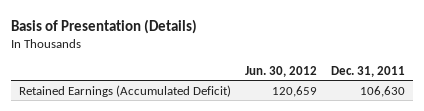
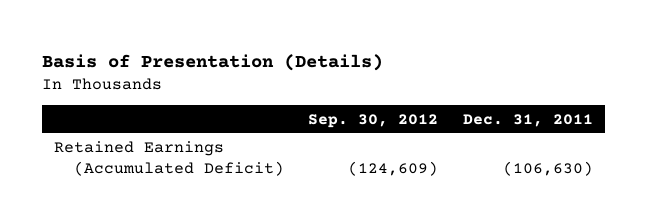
[244,65,317,77] Jun. 30, 2012 -> none
none -> [308,113,439,128] Sep. 30, 2012
[360,85,406,97] 106,630 -> [502,161,593,177] (106,630)

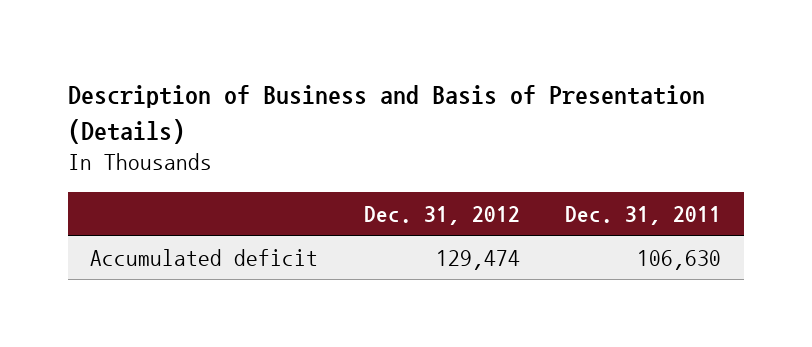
[41,53,383,71] Basis of Presentation (Details) -> [67,85,705,144] Description of Business and Basis of Presentation (Details)
[308,113,439,128] Sep. 30, 2012 -> none
none -> [363,206,520,226] Dec. 31, 2012
[53,141,284,177] Retained Earnings (Accumulated Deficit) -> [90,248,319,266] Accumulated deficit
[502,161,593,177] (106,630) -> [637,249,722,270] 106,630

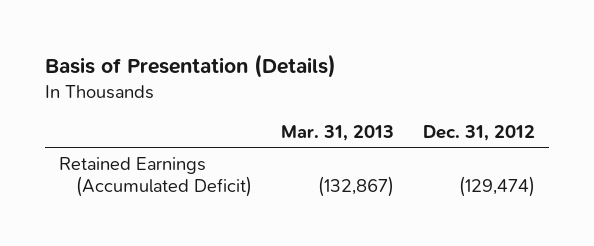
[67,85,705,144] Description of Business and Basis of Presentation (Details) -> [44,54,336,79] Basis of Presentation (Details)
[565,206,722,226] Dec. 31, 2011 -> none
none -> [280,125,394,142] Mar. 31, 2013
[90,248,319,266] Accumulated deficit -> [58,156,253,197] Retained Earnings (Accumulated Deficit)
[435,249,520,270] 129,474 -> [458,175,535,197] (129,474)

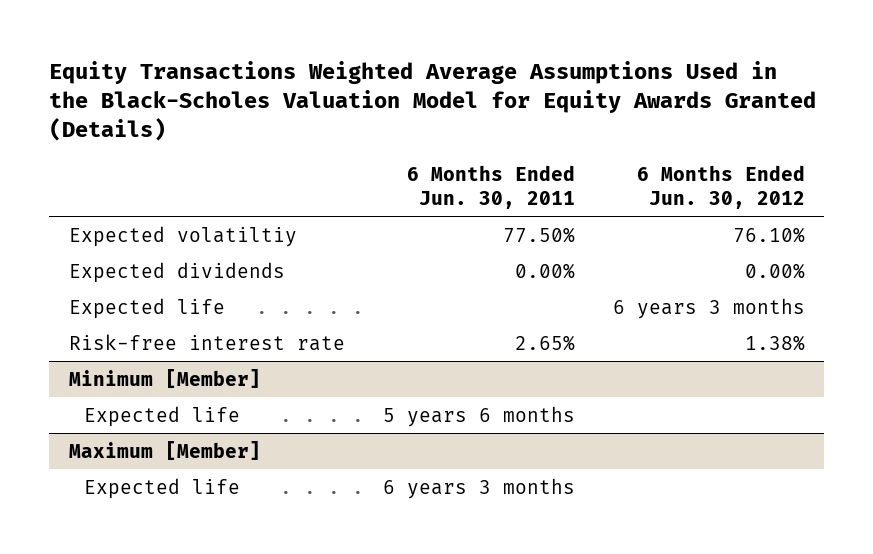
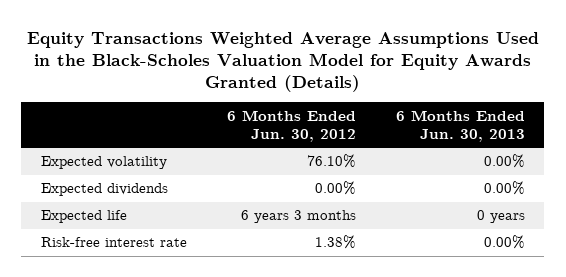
[406,164,575,209] 6 Months Ended Jun. 30, 2011 -> none
none -> [395,109,525,142] 6 Months Ended Jun. 30, 2013
[68,225,297,247] Expected volatiltiy -> [41,156,168,170] Expected volatility
[68,368,261,388] Minimum [Member] -> none
[84,405,241,427] Expected life -> none
[68,440,261,460] Maximum [Member] -> none
[84,477,241,499] Expected life -> none

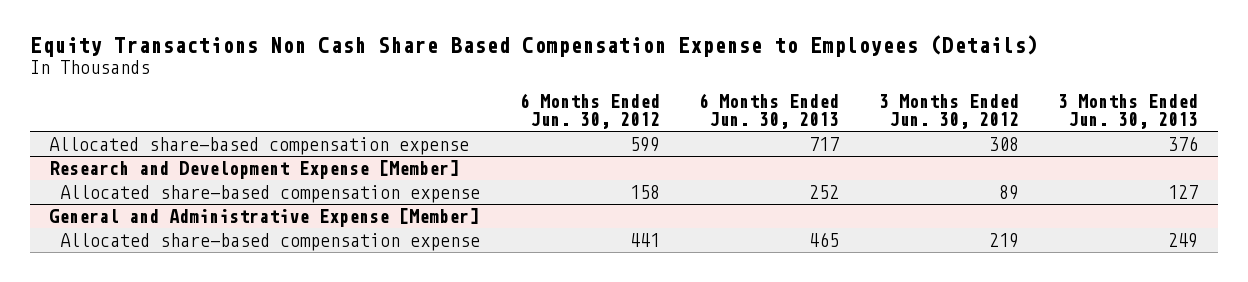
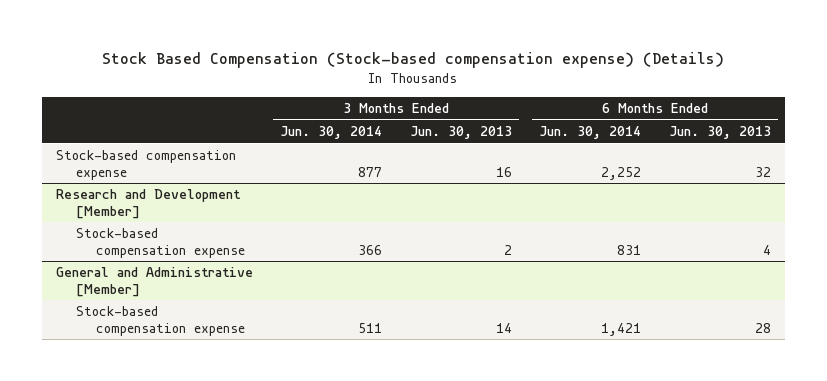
[29,35,1038,58] Equity Transactions Non Cash Share Based Compensation Expense to Employees (Details) -> [102,51,725,68] Stock Based Compensation (Stock-based compensation expense) (Details)
[519,93,660,130] 6 Months Ended Jun. 30, 2012 -> none
[878,94,1019,130] 3 Months Ended Jun. 30, 2012 -> none
none -> [280,126,383,140] Jun. 30, 2014
none -> [539,126,642,140] Jun. 30, 2014
[49,137,470,156] Allocated share-based compensation expense -> [55,150,236,180] Stock-based compensation expense
[809,137,840,152] 717 -> [754,166,771,177] 32
[1168,136,1199,152] 376 -> [495,166,512,177] 16
[49,160,460,180] Research and Development Expense [Member] -> [55,189,241,219] Research and Development [Member]
[60,185,481,204] Allocated share-based compensation expense -> [76,228,246,258] Stock-based compensation expense
[809,185,840,200] 252 -> [762,244,771,255] 4
[1168,185,1199,200] 127 -> [503,244,512,255] 2
[49,208,480,228] General and Administrative Expense [Member] -> [55,267,253,297] General and Administrative [Member]
[60,233,481,252] Allocated share-based compensation expense -> [76,306,246,336] Stock-based compensation expense
[809,232,840,248] 465 -> [754,322,771,333] 28
[1168,233,1199,249] 249 -> [495,322,512,333] 14

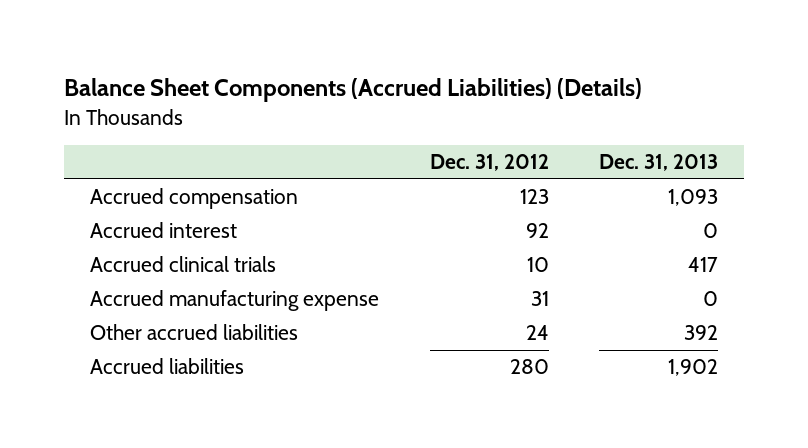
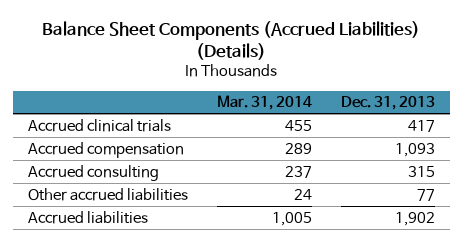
[429,154,549,172] Dec. 31, 2012 -> none
none -> [216,95,312,111] Mar. 31, 2014
[89,222,237,239] Accrued interest -> none
[89,290,379,312] Accrued manufacturing expense -> none
[89,188,298,210] Accrued compensation -> [27,141,184,158] Accrued compensation
none -> [27,164,159,181] Accrued consulting
[684,325,719,341] 392 -> [417,188,436,201] 77

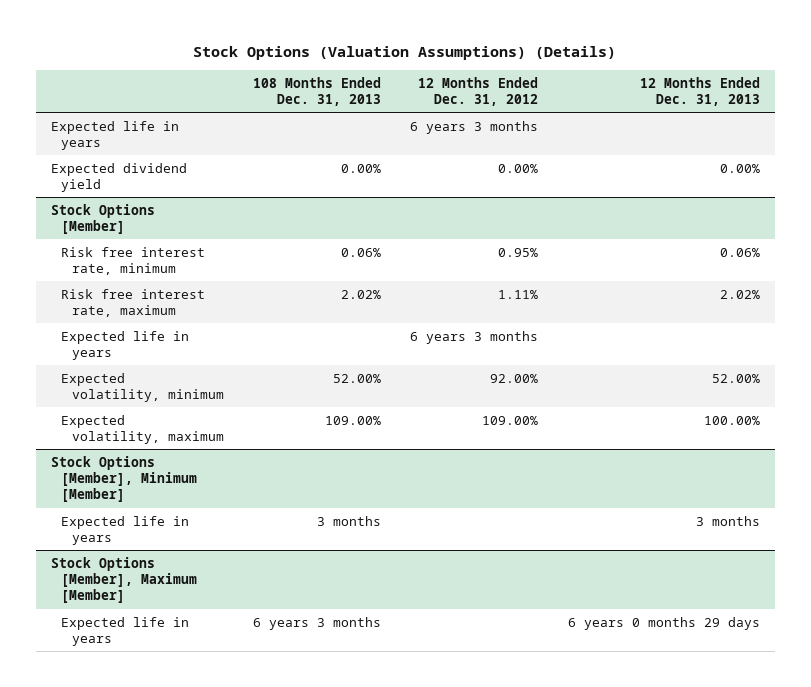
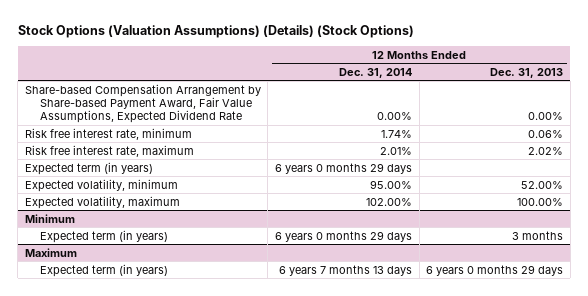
[193,45,617,60] Stock Options (Valuation Assumptions) (Details) -> [17,25,414,39] Stock Options (Valuation Assumptions) (Details) (Stock Options)
[252,76,381,107] 108 Months Ended Dec. 31, 2013 -> none
[418,76,539,107] 12 Months Ended Dec. 31, 2012 -> none
none -> [339,67,413,78] Dec. 31, 2014
[51,120,180,151] Expected life in years -> none
[51,203,156,235] Stock Options [Member] -> none
[51,162,188,193] Expected dividend yield -> [24,83,261,124] Share-based Compensation Arrangement by Share-based Payment Award, Fair Value Assumptions, Expected Dividend Rate
[61,330,190,361] Expected life in years -> [24,161,153,175] Expected term (in years)
[51,455,198,503] Stock Options [Member], Minimum [Member] -> none
[51,556,198,604] Stock Options [Member], Maximum [Member] -> none
none -> [24,213,75,223] Minimum
[61,515,190,546] Expected life in years -> [39,229,168,243] Expected term (in years)
none -> [24,247,77,257] Maximum
[61,616,190,647] Expected life in years -> [39,263,168,277] Expected term (in years)

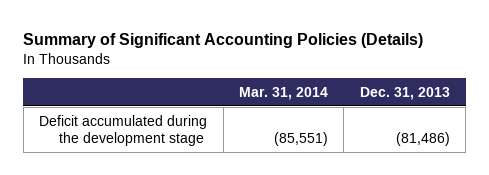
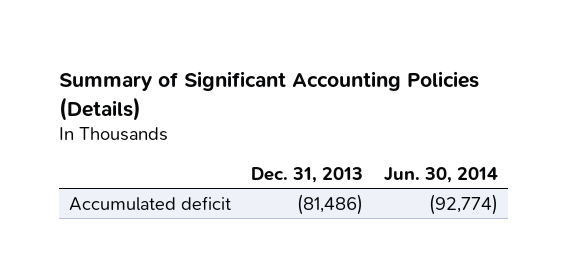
[238,86,328,100] Mar. 31, 2014 -> none
none -> [383,166,498,183] Jun. 30, 2014
[39,114,208,146] Deficit accumulated during the development stage -> [68,195,231,211] Accumulated deficit

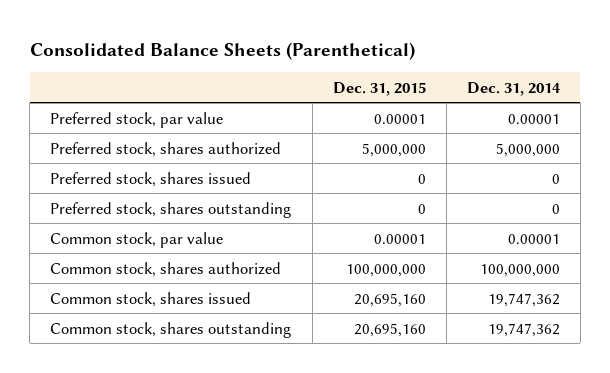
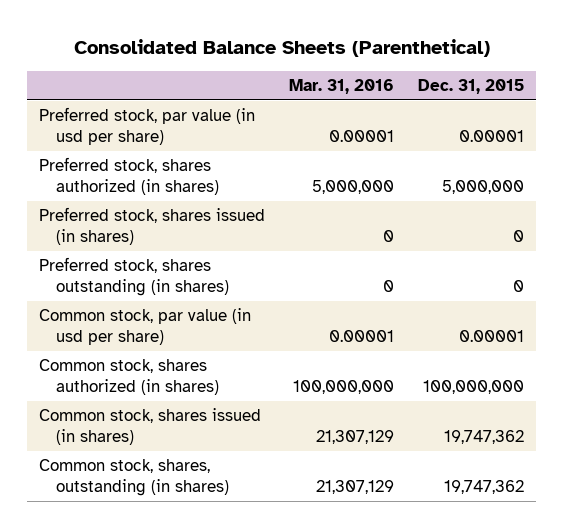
[466,81,561,96] Dec. 31, 2014 -> none
none -> [289,79,395,95] Mar. 31, 2016
[50,111,224,128] Preferred stock, par value -> [38,107,255,146] Preferred stock, par value (in usd per share)
[50,141,282,157] Preferred stock, shares authorized -> [38,157,219,196] Preferred stock, shares authorized (in shares)
[50,171,252,187] Preferred stock, shares issued -> [38,207,265,246] Preferred stock, shares issued (in shares)
[50,201,292,218] Preferred stock, shares outstanding -> [38,257,229,297] Preferred stock, shares outstanding (in shares)
[50,231,224,248] Common stock, par value -> [38,308,251,346] Common stock, par value (in usd per share)
[50,261,282,277] Common stock, shares authorized -> [38,359,219,396] Common stock, shares authorized (in shares)
[50,291,252,307] Common stock, shares issued -> [38,408,261,446] Common stock, shares issued (in shares)
[353,292,426,307] 20,695,160 -> [444,430,525,445] 19,747,362
[50,321,292,338] Common stock, shares outstanding -> [38,459,229,497] Common stock, shares, outstanding (in shares)
[353,322,426,337] 20,695,160 -> [444,480,525,495] 19,747,362

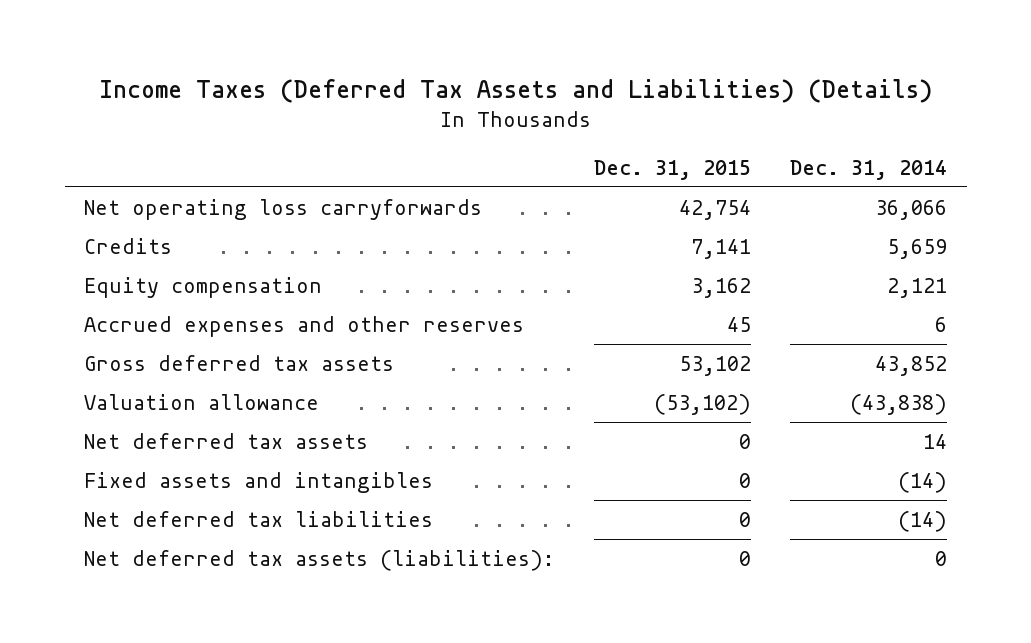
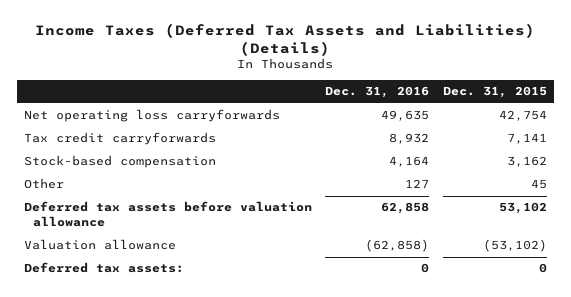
[789,159,947,180] Dec. 31, 2014 -> none
none -> [325,86,430,99] Dec. 31, 2016
[84,237,173,254] Credits -> [23,132,216,146] Tax credit carryforwards
[84,276,323,298] Equity compensation -> [23,155,216,169] Stock-based compensation
[84,315,525,337] Accrued expenses and other reserves -> [23,178,64,190] Other
[84,354,395,371] Gross deferred tax assets -> [23,201,312,228] Deferred tax assets before valuation allowance
[84,471,434,493] Fixed assets and intangibles -> none
[84,510,434,527] Net deferred tax liabilities -> none
[84,549,555,571] Net deferred tax assets (liabilities): -> none
[84,432,369,449] Net deferred tax assets -> [23,262,184,274] Deferred tax assets:

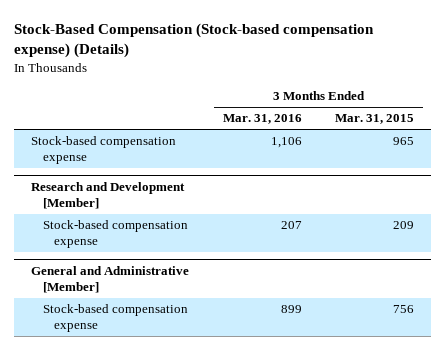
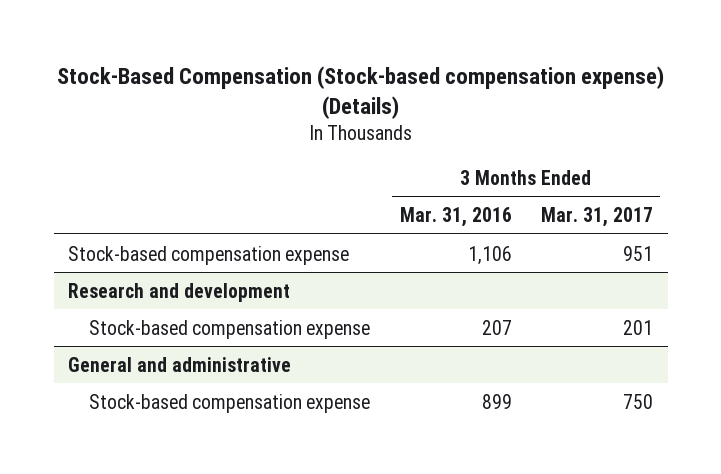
[335,114,415,125] Mar. 31, 2015 -> none
none -> [540,207,653,228] Mar. 31, 2017
[30,182,185,209] Research and Development [Member] -> [68,282,291,302] Research and development
[30,266,189,293] General and Administrative [Member] -> [68,356,292,372] General and administrative

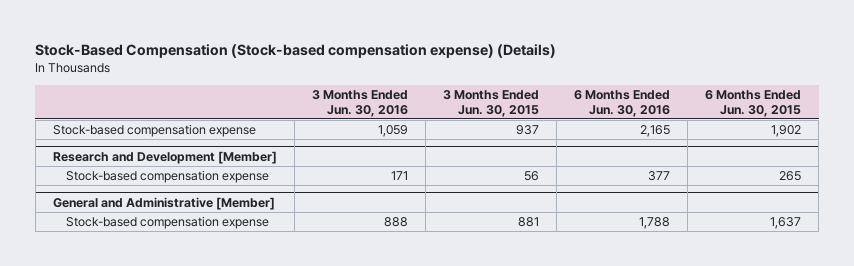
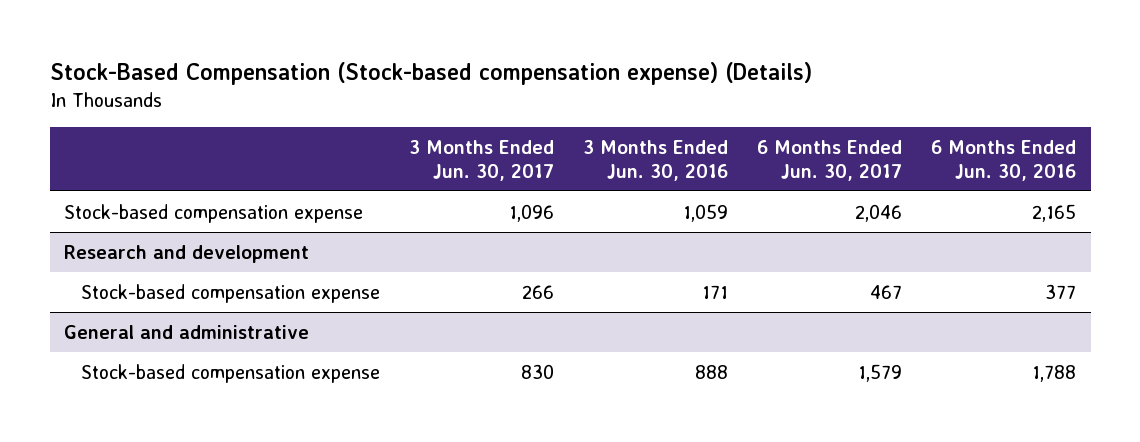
[442,89,539,117] 3 Months Ended Jun. 30, 2015 -> none
[705,89,802,117] 6 Months Ended Jun. 30, 2015 -> none
none -> [408,139,554,181] 3 Months Ended Jun. 30, 2017
none -> [757,139,903,181] 6 Months Ended Jun. 30, 2017
[52,150,277,164] Research and Development [Member] -> [64,244,310,263] Research and development
[52,196,275,210] General and Administrative [Member] -> [64,324,310,339] General and administrative

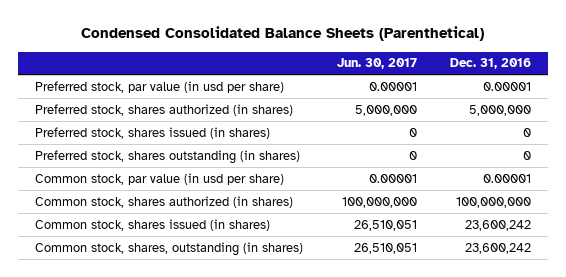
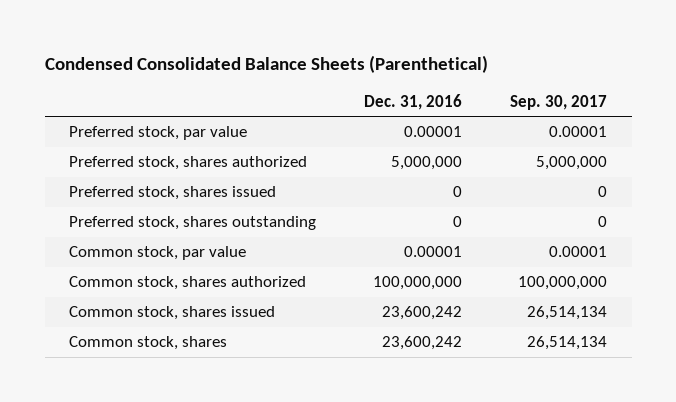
[336,58,417,70] Jun. 30, 2017 -> none
none -> [510,94,608,110] Sep. 30, 2017
[34,80,284,93] Preferred stock, par value (in usd per share) -> [68,126,247,141] Preferred stock, par value
[34,103,293,116] Preferred stock, shares authorized (in shares) -> [68,156,307,171] Preferred stock, shares authorized
[34,126,270,139] Preferred stock, shares issued (in shares) -> [68,186,276,201] Preferred stock, shares issued
[34,149,300,164] Preferred stock, shares outstanding (in shares) -> [68,216,316,231] Preferred stock, shares outstanding
[34,172,284,185] Common stock, par value (in usd per share) -> [68,246,246,261] Common stock, par value
[34,195,293,208] Common stock, shares authorized (in shares) -> [68,276,306,291] Common stock, shares authorized
[34,218,270,231] Common stock, shares issued (in shares) -> [68,306,275,321] Common stock, shares issued
[34,241,303,256] Common stock, shares, outstanding (in shares) -> [68,336,227,351] Common stock, shares

